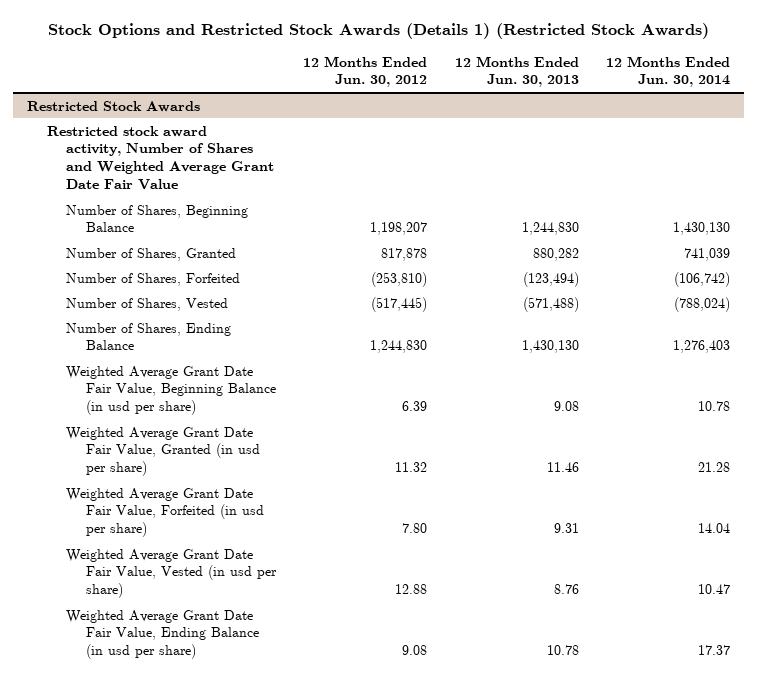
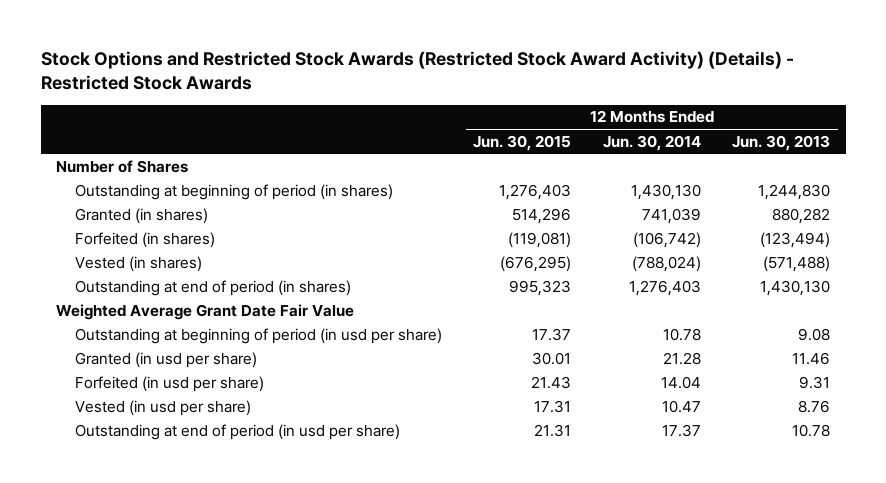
[47,23,709,40] Stock Options and Restricted Stock Awards (Details 1) (Restricted Stock Awards) -> [40,50,794,91] Stock Options and Restricted Stock Awards (Restricted Stock Award Activity) (Details) - Restricted Stock Awards
[303,55,428,88] 12 Months Ended Jun. 30, 2012 -> none
none -> [473,134,572,151] Jun. 30, 2015
[27,100,201,112] Restricted Stock Awards -> none
[46,125,275,190] Restricted stock award activity, Number of Shares and Weighted Average Grant Date Fair Value -> none
none -> [56,159,189,173] Number of Shares
[66,204,249,233] Number of Shares, Beginning Balance -> [75,183,394,200] Outstanding at beginning of period (in shares)
[66,247,237,261] Number of Shares, Granted -> [75,207,209,224] Granted (in shares)
[66,272,241,286] Number of Shares, Forfeited -> [75,231,216,248] Forfeited (in shares)
[66,297,229,311] Number of Shares, Vested -> [75,255,203,272] Vested (in shares)
[66,322,232,351] Number of Shares, Ending Balance -> [75,279,352,296] Outstanding at end of period (in shares)
none -> [56,303,355,320] Weighted Average Grant Date Fair Value
[66,365,276,416] Weighted Average Grant Date Fair Value, Beginning Balance (in usd per share) -> [75,327,443,344] Outstanding at beginning of period (in usd per share)
[66,426,260,477] Weighted Average Grant Date Fair Value, Granted (in usd per share) -> [75,351,258,368] Granted (in usd per share)
[66,487,264,538] Weighted Average Grant Date Fair Value, Forfeited (in usd per share) -> [75,375,265,392] Forfeited (in usd per share)
[66,548,277,599] Weighted Average Grant Date Fair Value, Vested (in usd per share) -> [75,399,252,416] Vested (in usd per share)
[66,609,259,660] Weighted Average Grant Date Fair Value, Ending Balance (in usd per share) -> [75,423,401,440] Outstanding at end of period (in usd per share)

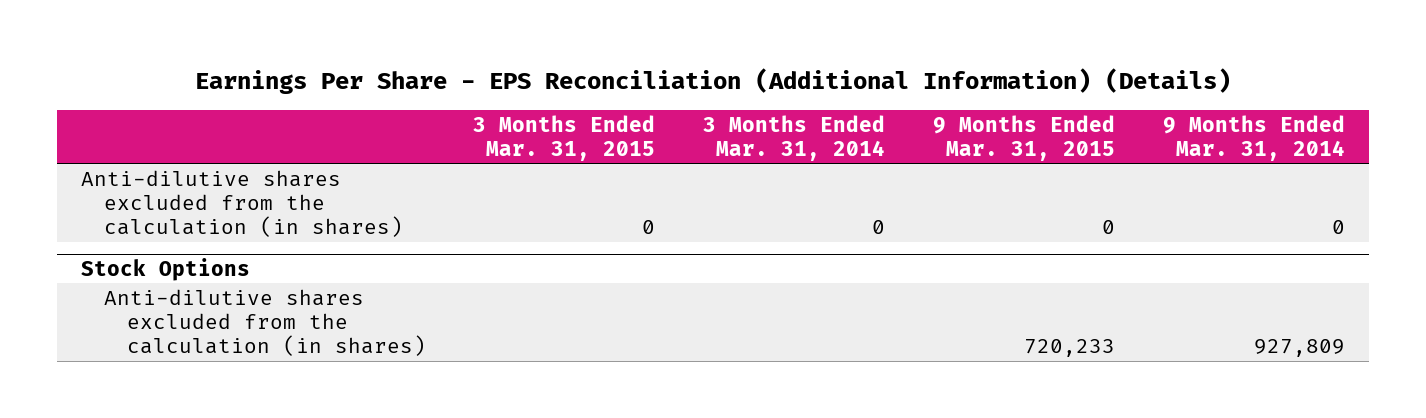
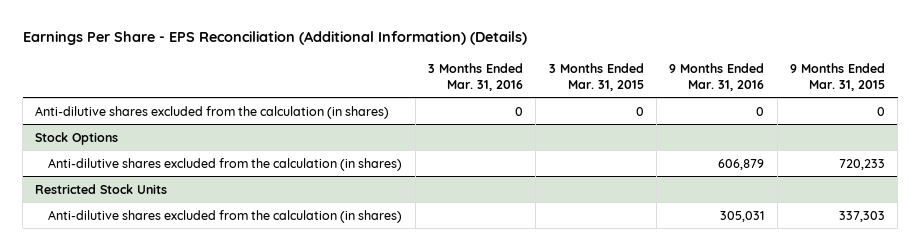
[703,114,886,161] 3 Months Ended Mar. 31, 2014 -> none
[1163,114,1346,161] 9 Months Ended Mar. 31, 2014 -> none
none -> [427,62,523,91] 3 Months Ended Mar. 31, 2016
none -> [669,62,765,91] 9 Months Ended Mar. 31, 2016
none -> [35,183,168,194] Restricted Stock Units
none -> [48,209,403,223] Anti-dilutive shares excluded from the calculation (in shares)

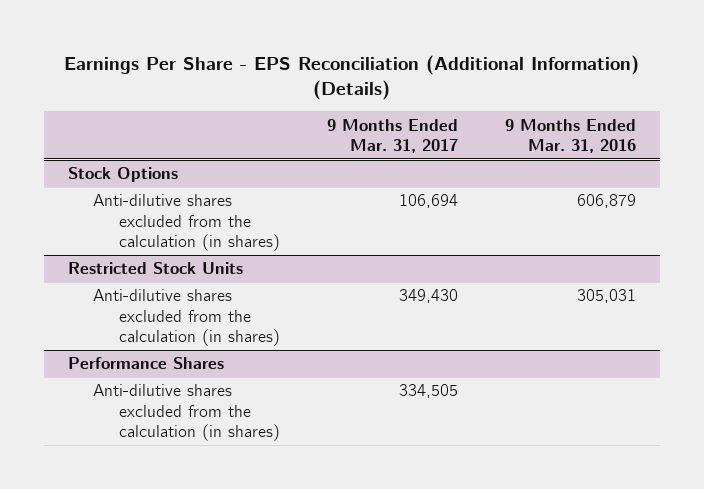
[427,62,523,91] 3 Months Ended Mar. 31, 2016 -> none
[548,62,644,91] 3 Months Ended Mar. 31, 2015 -> none
[789,62,885,91] 9 Months Ended Mar. 31, 2015 -> none
none -> [326,118,458,153] 9 Months Ended Mar. 31, 2017
[35,105,390,119] Anti-dilutive shares excluded from the calculation (in shares) -> none
none -> [67,357,224,370] Performance Shares
none -> [93,384,280,441] Anti-dilutive shares excluded from the calculation (in shares)

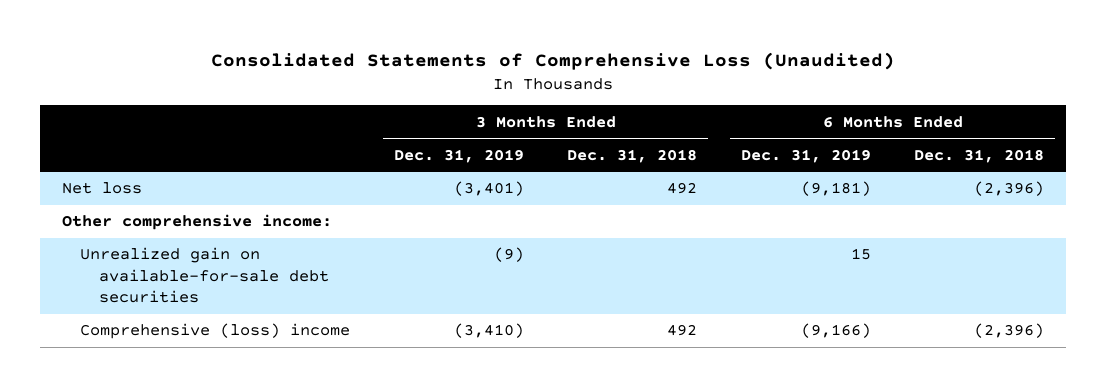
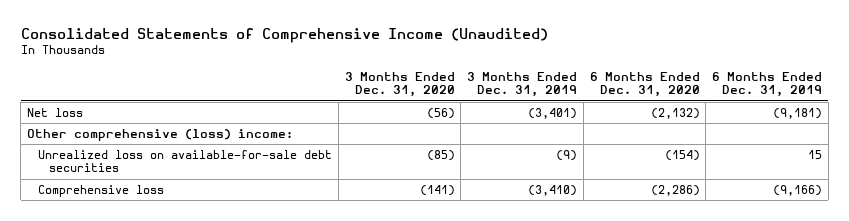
[210,51,895,70] Consolidated Statements of Comprehensive Loss (Unaudited) -> [20,27,548,43] Consolidated Statements of Comprehensive Income (Unaudited)
[567,148,698,163] Dec. 31, 2018 -> none
[914,148,1045,163] Dec. 31, 2018 -> none
none -> [344,72,455,98] 3 Months Ended Dec. 31, 2020
none -> [589,72,700,98] 6 Months Ended Dec. 31, 2020
[61,214,332,231] Other comprehensive income: -> [27,129,294,142] Other comprehensive (loss) income:
[80,247,330,304] Unrealized gain on available-for-sale debt securities -> [38,150,333,173] Unrealized loss on available-for-sale debt securities
[80,323,351,340] Comprehensive (loss) income -> [38,185,165,198] Comprehensive loss

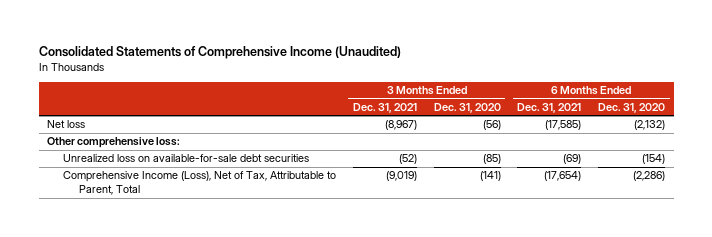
[467,72,578,98] 3 Months Ended Dec. 31, 2019 -> none
[711,72,822,98] 6 Months Ended Dec. 31, 2019 -> none
none -> [352,102,417,113] Dec. 31, 2021
none -> [517,102,582,113] Dec. 31, 2021
[27,129,294,142] Other comprehensive (loss) income: -> [46,137,180,149] Other comprehensive loss:
[38,185,165,198] Comprehensive loss -> [62,171,336,196] Comprehensive Income (Loss), Net of Tax, Attributable to Parent, Total

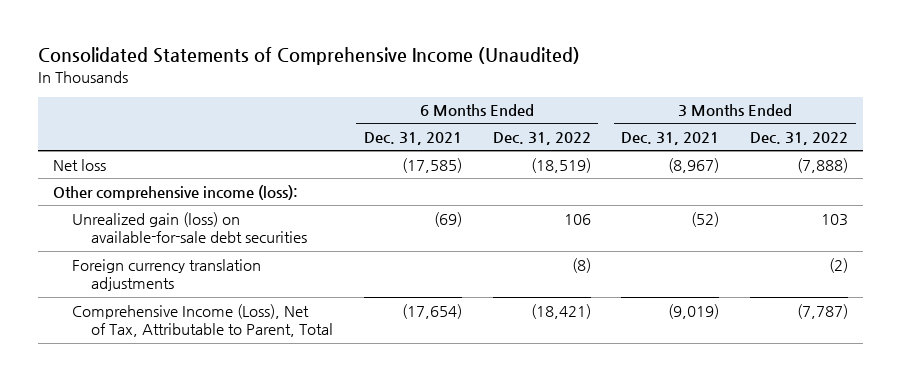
[433,102,501,113] Dec. 31, 2020 -> none
[598,102,666,113] Dec. 31, 2020 -> none
none -> [492,132,591,146] Dec. 31, 2022
none -> [749,132,848,146] Dec. 31, 2022
[46,137,180,149] Other comprehensive loss: -> [53,184,299,200] Other comprehensive income (loss):
[62,154,309,163] Unrealized loss on available-for-sale debt securities -> [72,211,308,244] Unrealized gain (loss) on available-for-sale debt securities
none -> [72,258,262,292] Foreign currency translation adjustments

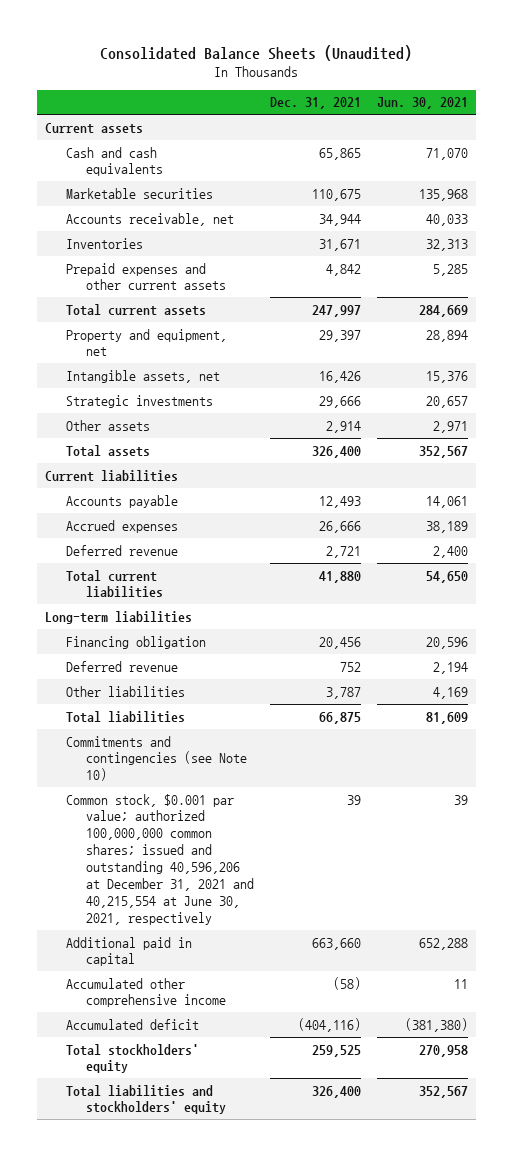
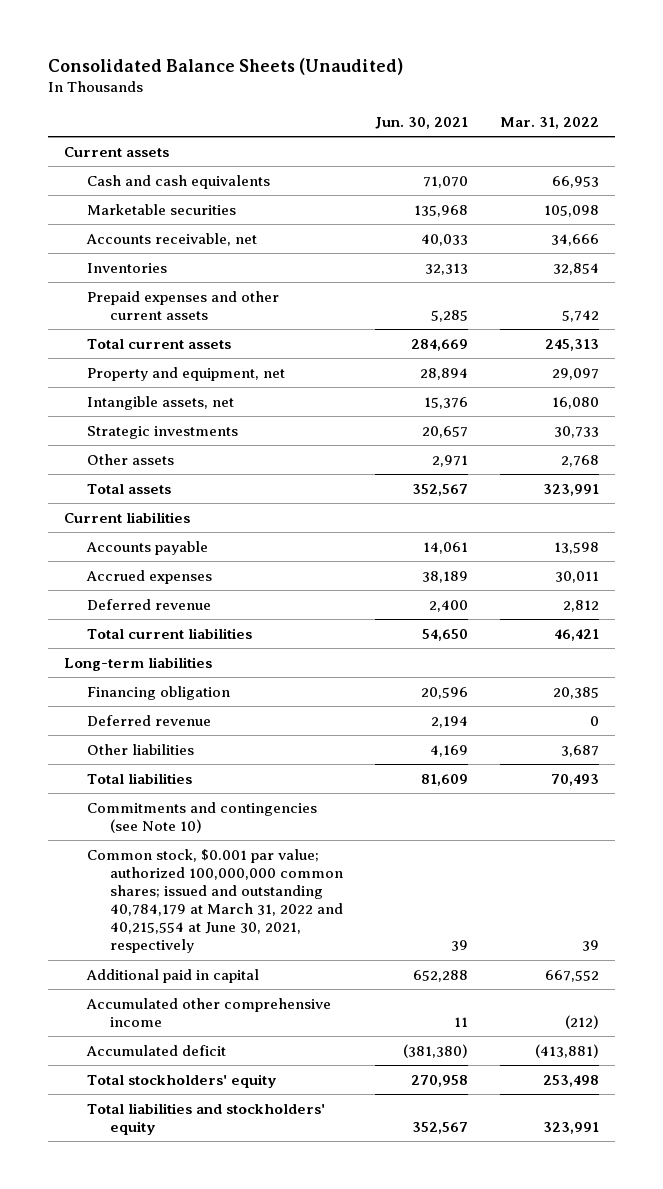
[269,97,361,110] Dec. 31, 2021 -> none
none -> [499,117,599,130] Mar. 31, 2022
[65,793,255,925] Common stock, $0.001 par value; authorized 100,000,000 common shares; issued and outstanding 40,596,206 at December 31, 2021 and 40,215,554 at June 30, 2021, respectively -> [86,848,343,954] Common stock, $0.001 par value; authorized 100,000,000 common shares; issued and outstanding 40,784,179 at March 31, 2022 and 40,215,554 at June 30, 2021, respectively

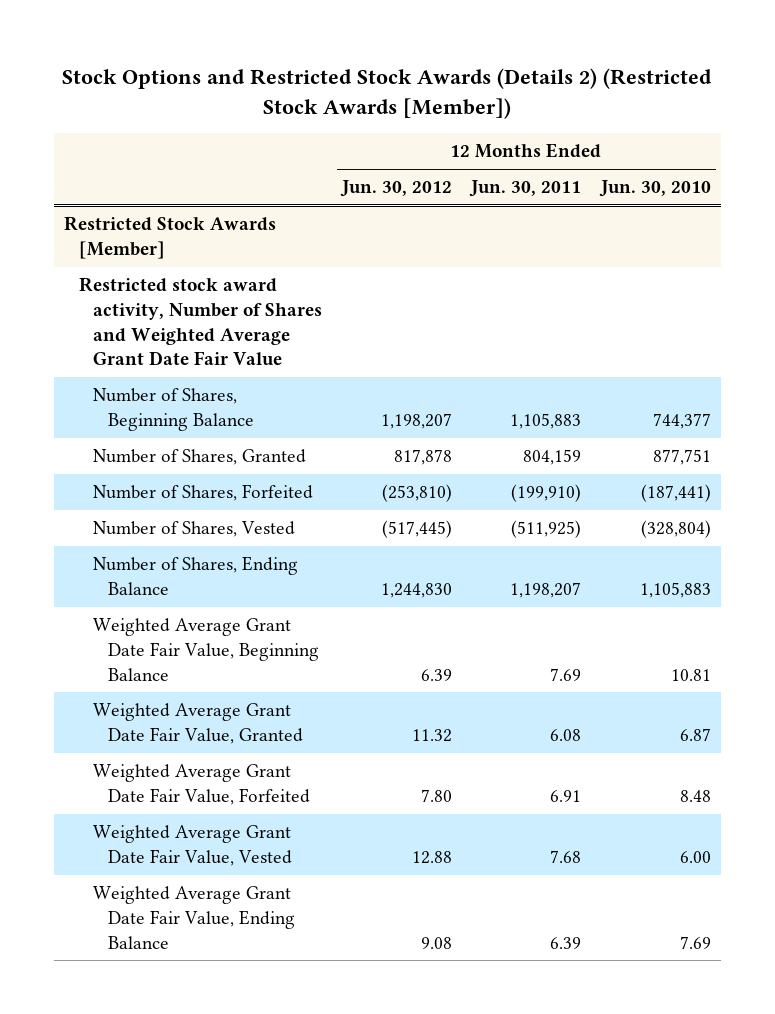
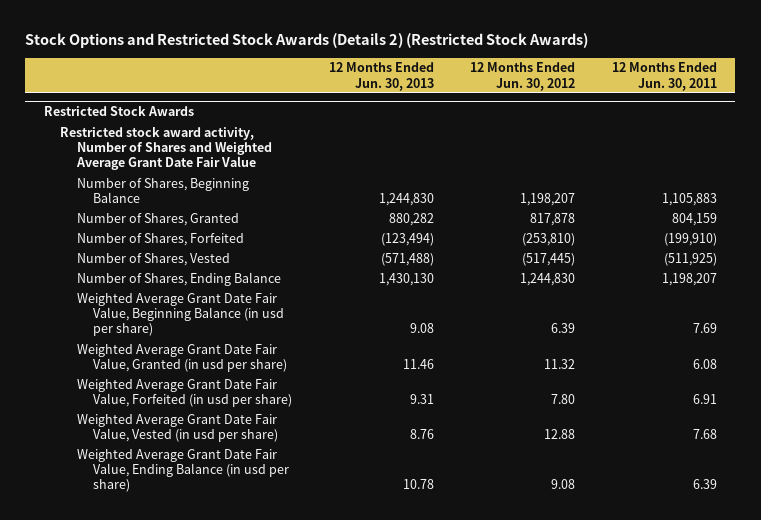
[62,67,713,119] Stock Options and Restricted Stock Awards (Details 2) (Restricted Stock Awards [Member]) -> [25,32,589,48] Stock Options and Restricted Stock Awards (Details 2) (Restricted Stock Awards)
[598,180,711,198] Jun. 30, 2010 -> none
none -> [328,62,434,91] 12 Months Ended Jun. 30, 2013
[63,216,276,259] Restricted Stock Awards [Member] -> [43,106,194,117] Restricted Stock Awards
[93,618,320,681] Weighted Average Grant Date Fair Value, Beginning Balance -> [76,292,285,337] Weighted Average Grant Date Fair Value, Beginning Balance (in usd per share)
[93,703,304,744] Weighted Average Grant Date Fair Value, Granted -> [76,343,288,372] Weighted Average Grant Date Fair Value, Granted (in usd per share)
[93,764,311,805] Weighted Average Grant Date Fair Value, Forfeited -> [76,378,293,407] Weighted Average Grant Date Fair Value, Forfeited (in usd per share)
[93,825,293,866] Weighted Average Grant Date Fair Value, Vested -> [76,413,279,442] Weighted Average Grant Date Fair Value, Vested (in usd per share)
[93,886,296,949] Weighted Average Grant Date Fair Value, Ending Balance -> [76,448,290,493] Weighted Average Grant Date Fair Value, Ending Balance (in usd per share)

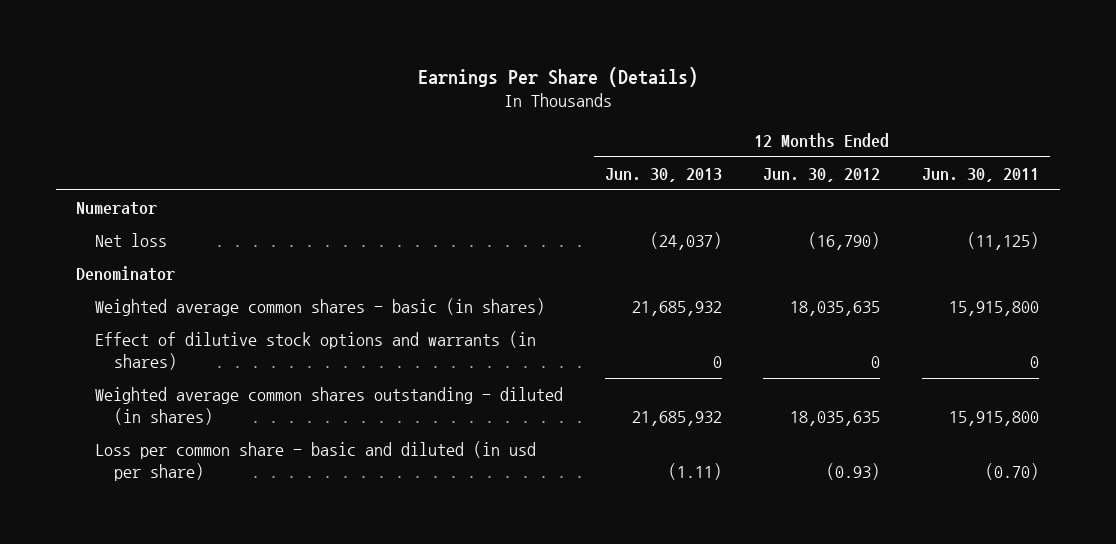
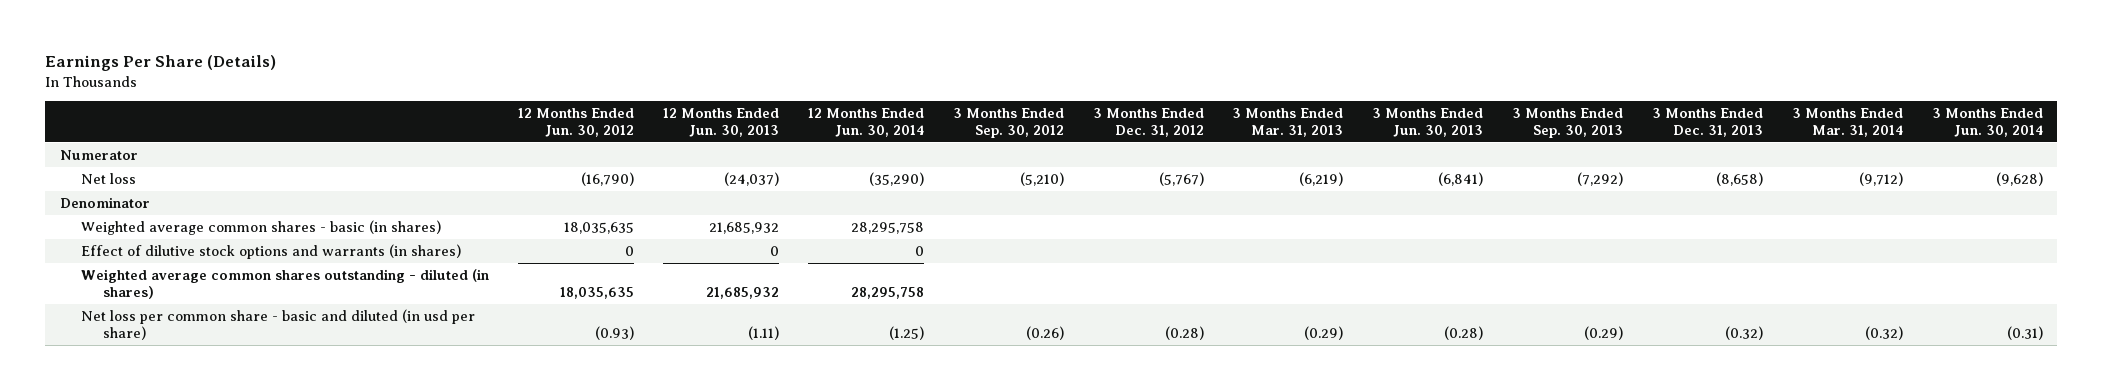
[922,167,1040,182] Jun. 30, 2011 -> none
none -> [807,107,924,137] 12 Months Ended Jun. 30, 2014
none -> [952,107,1064,138] 3 Months Ended Sep. 30, 2012
none -> [1092,107,1204,137] 3 Months Ended Dec. 31, 2012
none -> [1232,107,1344,137] 3 Months Ended Mar. 31, 2013
none -> [1372,107,1484,137] 3 Months Ended Jun. 30, 2013
none -> [1512,107,1624,138] 3 Months Ended Sep. 30, 2013
none -> [1652,107,1764,137] 3 Months Ended Dec. 31, 2013
none -> [1791,107,1903,137] 3 Months Ended Mar. 31, 2014
none -> [1931,107,2043,137] 3 Months Ended Jun. 30, 2014
[95,441,537,482] Loss per common share - basic and diluted (in usd per share) -> [81,308,476,340] Net loss per common share - basic and diluted (in usd per share)

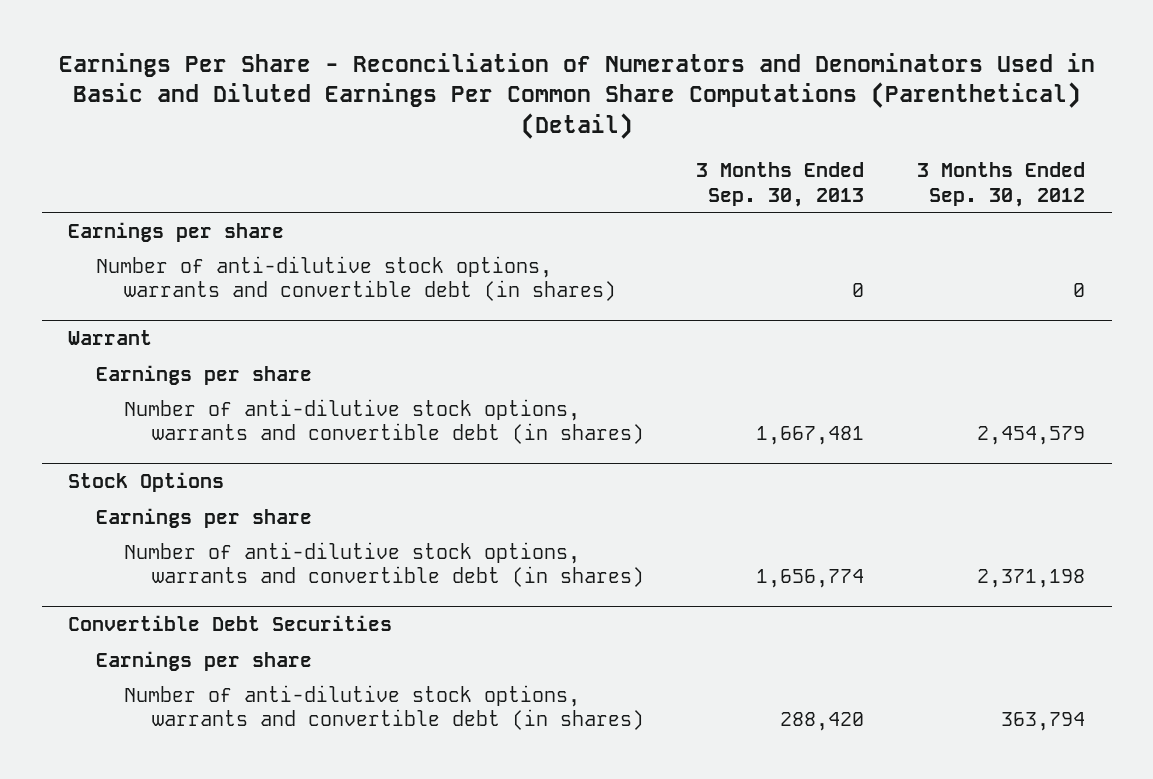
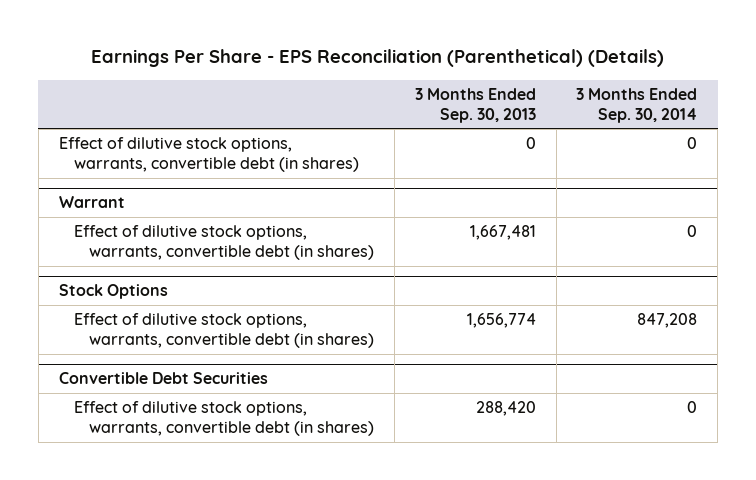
[58,53,1095,139] Earnings Per Share - Reconciliation of Numerators and Denominators Used in Basic and Diluted Earnings Per Common Share Computations (Parenthetical) (Detail) -> [90,49,664,68] Earnings Per Share - EPS Reconciliation (Parenthetical) (Details)
[917,162,1086,207] 3 Months Ended Sep. 30, 2012 -> none
none -> [576,87,698,123] 3 Months Ended Sep. 30, 2014
[67,221,284,242] Earnings per share -> none
[95,255,616,302] Number of anti-dilutive stock options, warrants and convertible debt (in shares) -> [58,137,359,173] Effect of dilutive stock options, warrants, convertible debt (in shares)
[95,364,312,385] Earnings per share -> none
[123,398,644,445] Number of anti-dilutive stock options, warrants and convertible debt (in shares) -> [73,225,375,261] Effect of dilutive stock options, warrants, convertible debt (in shares)
[95,507,312,528] Earnings per share -> none
[123,541,644,588] Number of anti-dilutive stock options, warrants and convertible debt (in shares) -> [73,313,375,349] Effect of dilutive stock options, warrants, convertible debt (in shares)
[95,650,312,671] Earnings per share -> none
[123,684,644,731] Number of anti-dilutive stock options, warrants and convertible debt (in shares) -> [73,401,375,437] Effect of dilutive stock options, warrants, convertible debt (in shares)

